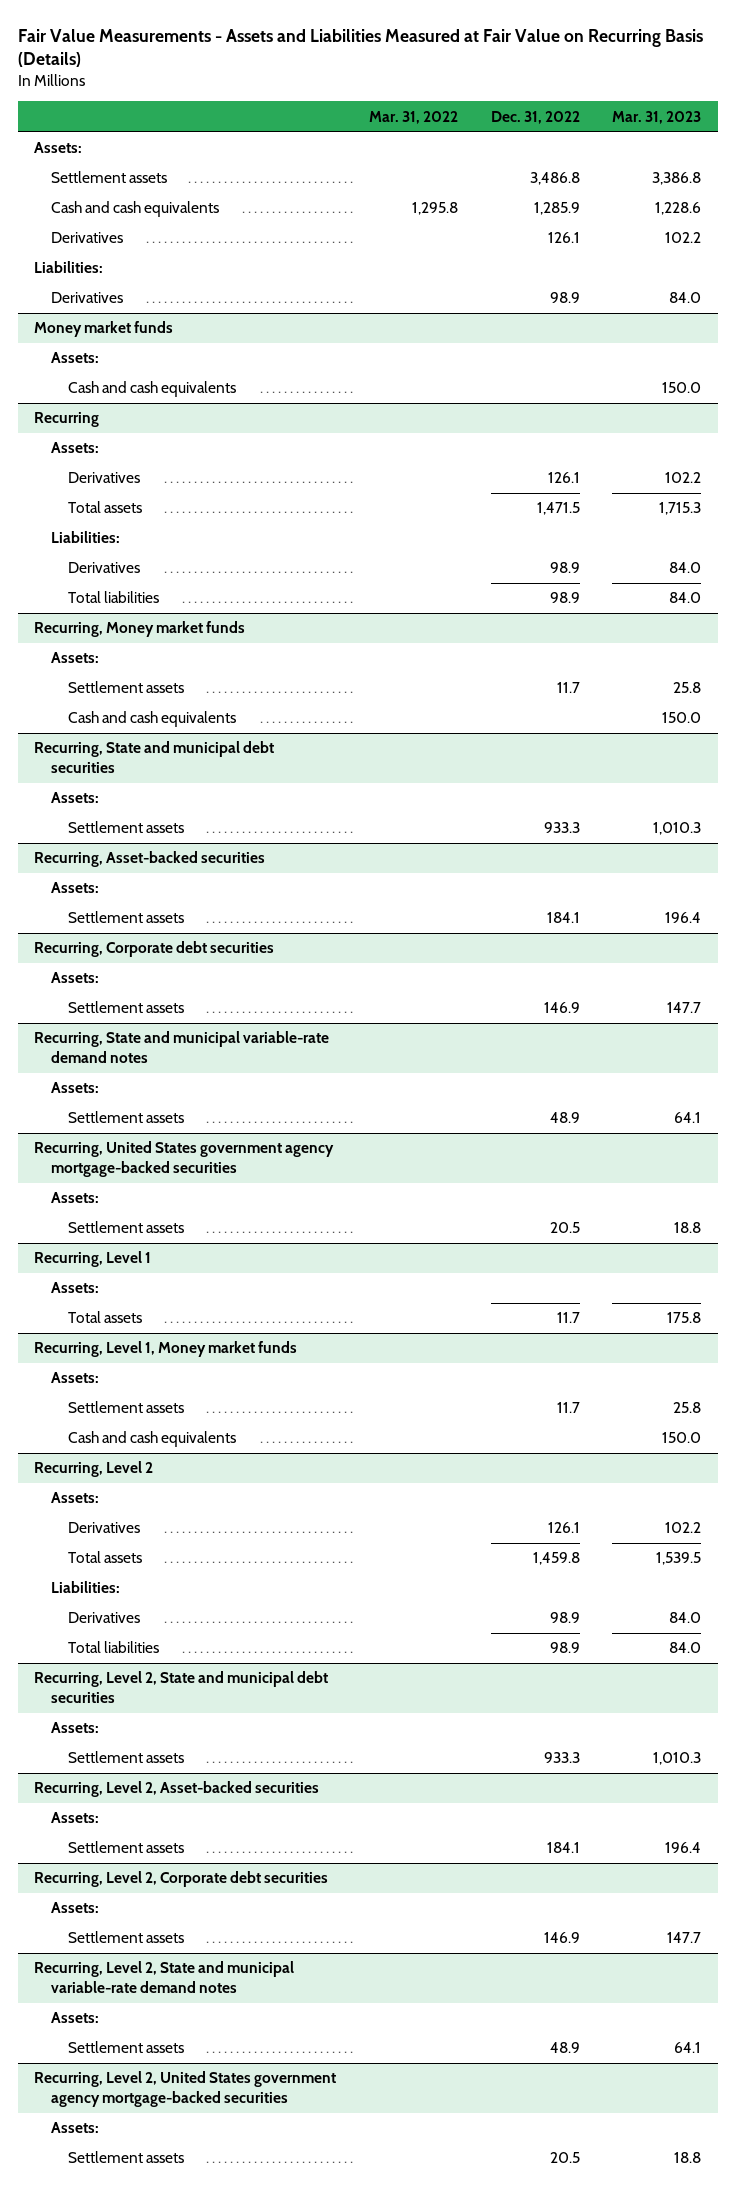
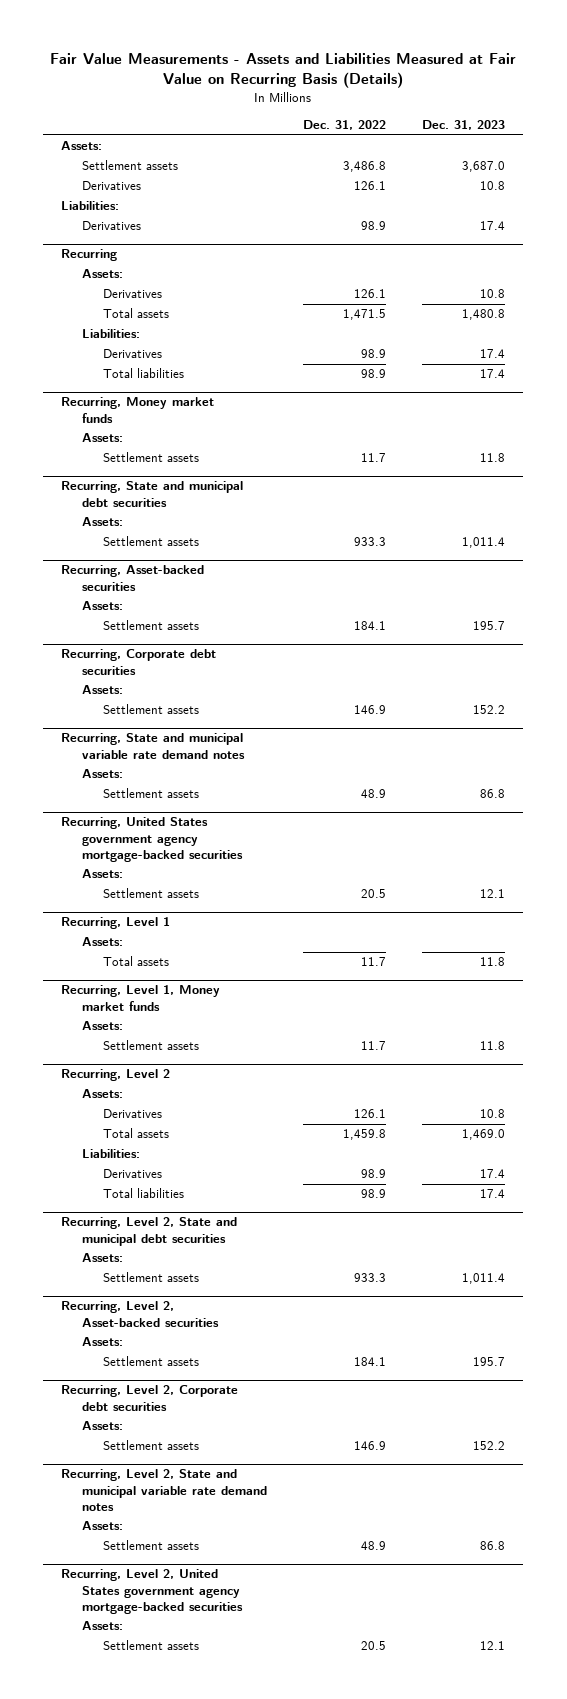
[368,110,458,124] Mar. 31, 2022 -> none
[612,110,702,124] Mar. 31, 2023 -> none
none -> [422,120,506,131] Dec. 31, 2023
[50,201,219,218] Cash and cash equivalents -> none
[34,321,174,338] Money market funds -> none
[50,352,99,364] Assets: -> none
[67,381,236,398] Cash and cash equivalents -> none
[67,711,236,728] Cash and cash equivalents -> none
[34,1031,330,1064] Recurring, State and municipal variable-rate demand notes -> [61,733,245,759] Recurring, State and municipal variable rate demand notes
[67,1431,236,1448] Cash and cash equivalents -> none
[34,1961,295,1994] Recurring, Level 2, State and municipal variable-rate demand notes -> [61,1469,267,1511] Recurring, Level 2, State and municipal variable rate demand notes

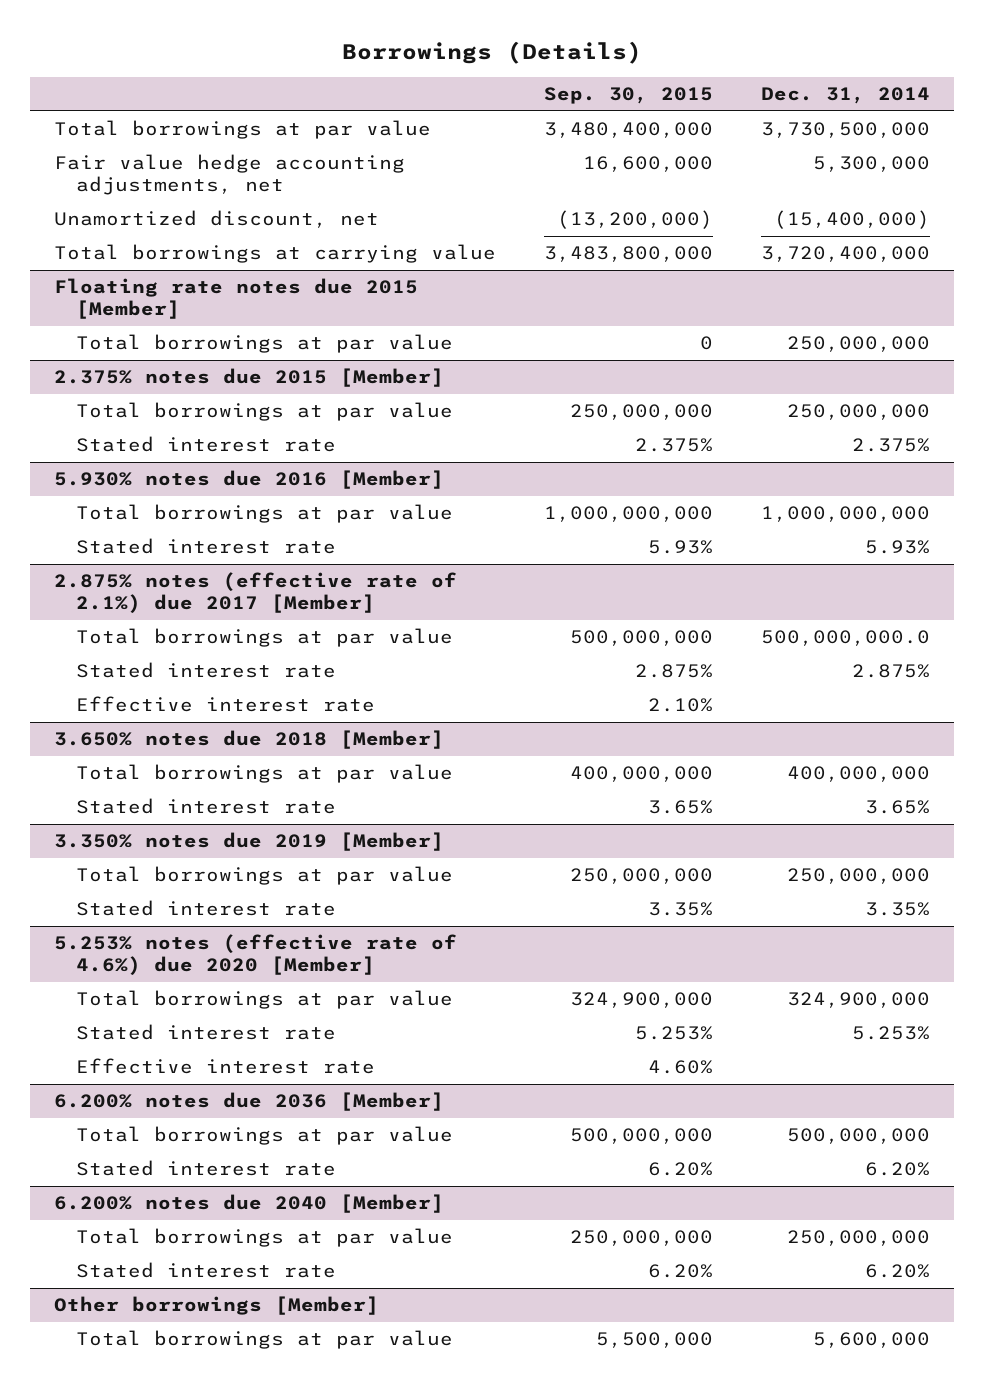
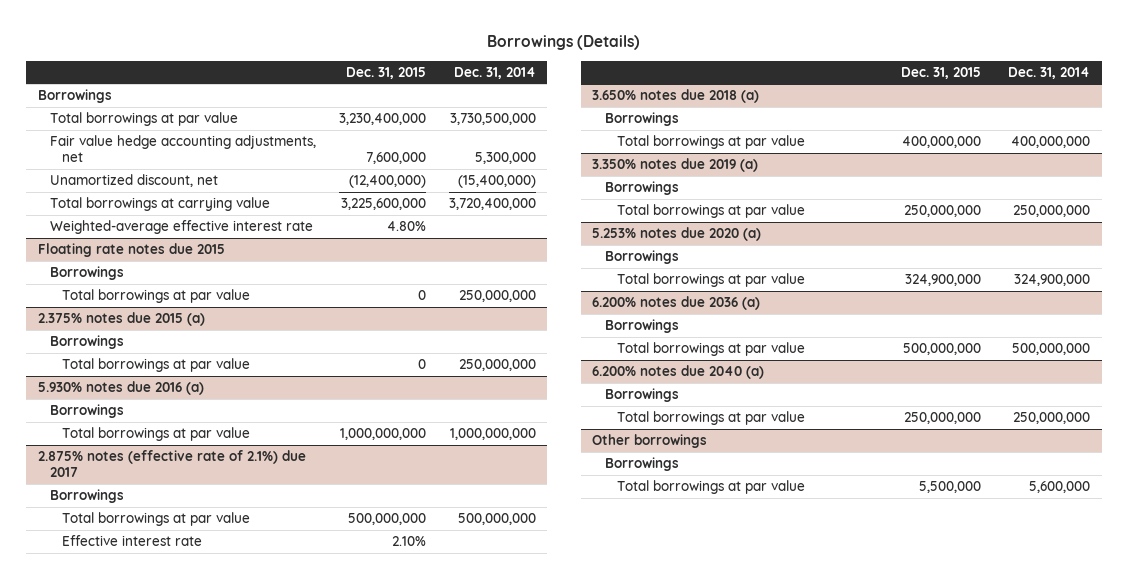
[544,87,714,105] Sep. 30, 2015 -> none
none -> [346,66,427,79] Dec. 31, 2015
none -> [37,89,112,104] Borrowings
none -> [50,220,314,235] Weighted-average effective interest rate
[54,278,419,319] Floating rate notes due 2015 [Member] -> [37,243,225,258] Floating rate notes due 2015
none -> [50,266,125,281] Borrowings
[54,368,445,388] 2.375% notes due 2015 [Member] -> [37,312,205,327] 2.375% notes due 2015 (a)
none -> [50,335,125,350] Borrowings
[76,436,337,453] Stated interest rate -> none
[54,470,445,490] 5.930% notes due 2016 [Member] -> [37,381,204,396] 5.930% notes due 2016 (a)
none -> [50,404,125,419] Borrowings
[76,538,337,555] Stated interest rate -> none
[76,662,337,679] Stated interest rate -> none
[54,572,458,613] 2.875% notes (effective rate of 2.1%) due 2017 [Member] -> [37,450,306,478] 2.875% notes (effective rate of 2.1%) due 2017
none -> [50,489,125,504] Borrowings
[760,630,930,647] 500,000,000.0 -> [457,513,536,526] 500,000,000
[54,730,445,750] 3.650% notes due 2018 [Member] -> [592,89,760,104] 3.650% notes due 2018 (a)
none -> [604,112,679,127] Borrowings
[76,798,337,815] Stated interest rate -> none
[54,832,445,852] 3.350% notes due 2019 [Member] -> [592,158,759,173] 3.350% notes due 2019 (a)
none -> [604,181,679,196] Borrowings
[76,900,337,917] Stated interest rate -> none
[54,934,458,975] 5.253% notes (effective rate of 4.6%) due 2020 [Member] -> [592,227,762,242] 5.253% notes due 2020 (a)
none -> [604,250,679,265] Borrowings
[76,1024,337,1041] Stated interest rate -> none
[76,1058,376,1075] Effective interest rate -> none
[54,1092,445,1112] 6.200% notes due 2036 [Member] -> [592,296,761,311] 6.200% notes due 2036 (a)
none -> [604,319,679,334] Borrowings
[76,1160,337,1177] Stated interest rate -> none
[54,1194,445,1214] 6.200% notes due 2040 [Member] -> [592,365,765,380] 6.200% notes due 2040 (a)
none -> [604,388,679,403] Borrowings
[76,1262,337,1279] Stated interest rate -> none
[54,1296,380,1316] Other borrowings [Member] -> [592,434,708,449] Other borrowings
none -> [604,457,679,472] Borrowings

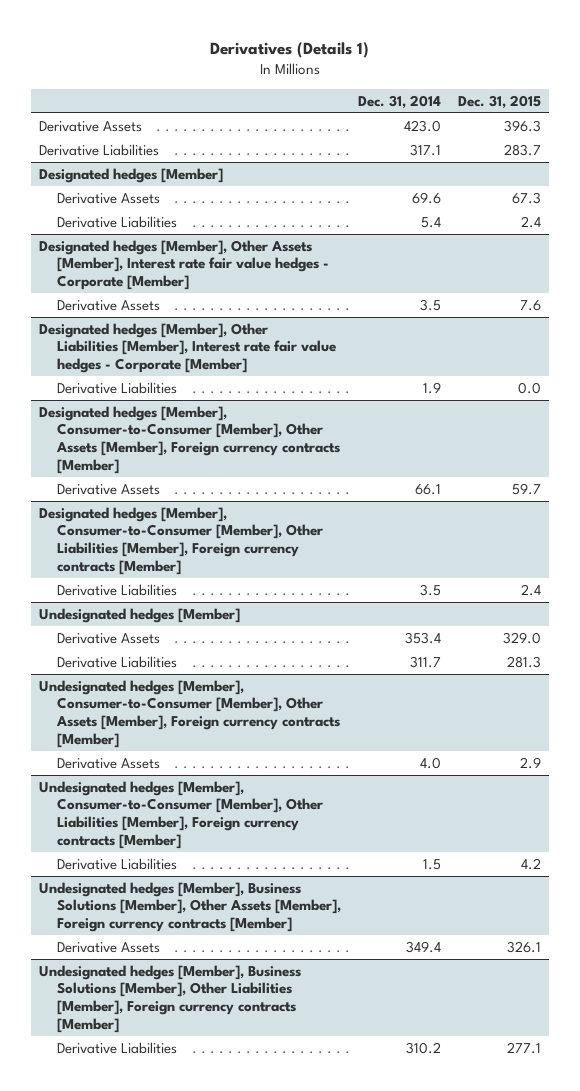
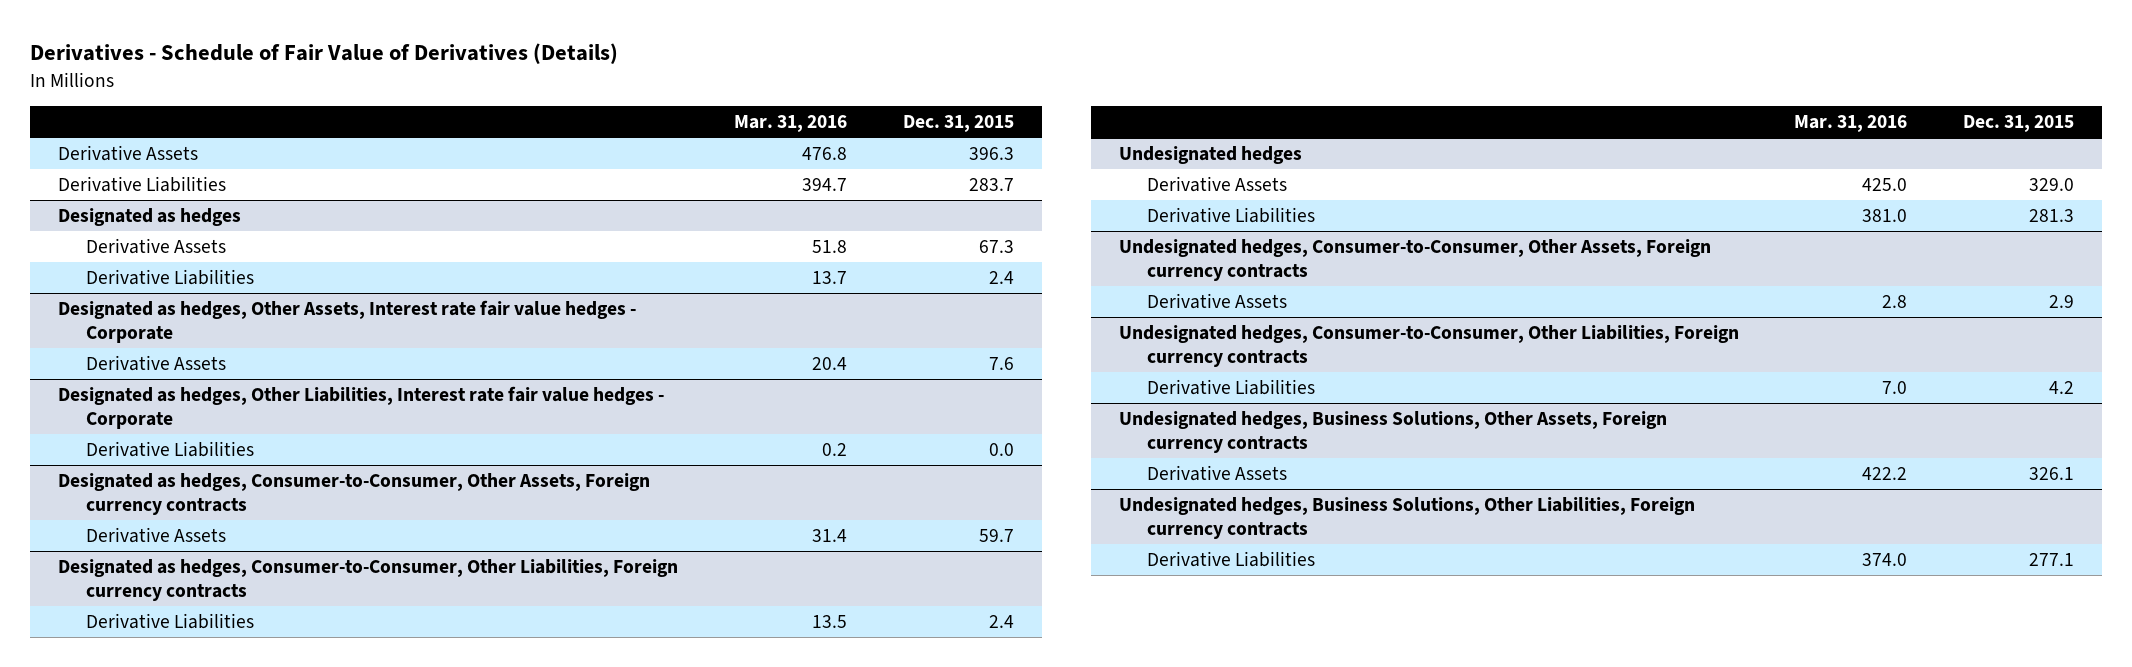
[209,41,369,58] Derivatives (Details 1) -> [30,43,619,65] Derivatives - Schedule of Fair Value of Derivatives (Details)
[357,94,441,109] Dec. 31, 2014 -> none
none -> [734,115,848,133] Mar. 31, 2016
[39,167,224,183] Designated hedges [Member] -> [58,207,242,226] Designated as hedges
[39,239,330,291] Designated hedges [Member], Other Assets [Member], Interest rate fair value hedges - Corporate [Member] -> [58,299,637,344] Designated as hedges, Other Assets, Interest rate fair value hedges - Corporate
[39,322,337,374] Designated hedges [Member], Other Liabilities [Member], Interest rate fair value hedges - Corporate [Member] -> [58,385,665,430] Designated as hedges, Other Liabilities, Interest rate fair value hedges - Corporate
[39,405,341,474] Designated hedges [Member], Consumer-to-Consumer [Member], Other Assets [Member], Foreign currency contracts [Member] -> [58,472,651,516] Designated as hedges, Consumer-to-Consumer, Other Assets, Foreign currency contracts
[39,506,324,575] Designated hedges [Member], Consumer-to-Consumer [Member], Other Liabilities [Member], Foreign currency contracts [Member] -> [58,558,679,602] Designated as hedges, Consumer-to-Consumer, Other Liabilities, Foreign currency contracts
[39,607,241,623] Undesignated hedges [Member] -> [1118,145,1302,164] Undesignated hedges
[39,679,341,748] Undesignated hedges [Member], Consumer-to-Consumer [Member], Other Assets [Member], Foreign currency contracts [Member] -> [1118,238,1711,282] Undesignated hedges, Consumer-to-Consumer, Other Assets, Foreign currency contracts
[39,780,324,849] Undesignated hedges [Member], Consumer-to-Consumer [Member], Other Liabilities [Member], Foreign currency contracts [Member] -> [1118,324,1739,368] Undesignated hedges, Consumer-to-Consumer, Other Liabilities, Foreign currency contracts
[39,881,342,933] Undesignated hedges [Member], Business Solutions [Member], Other Assets [Member], Foreign currency contracts [Member] -> [1118,410,1667,454] Undesignated hedges, Business Solutions, Other Assets, Foreign currency contracts
[39,964,302,1033] Undesignated hedges [Member], Business Solutions [Member], Other Liabilities [Member], Foreign currency contracts [Member] -> [1118,496,1695,540] Undesignated hedges, Business Solutions, Other Liabilities, Foreign currency contracts

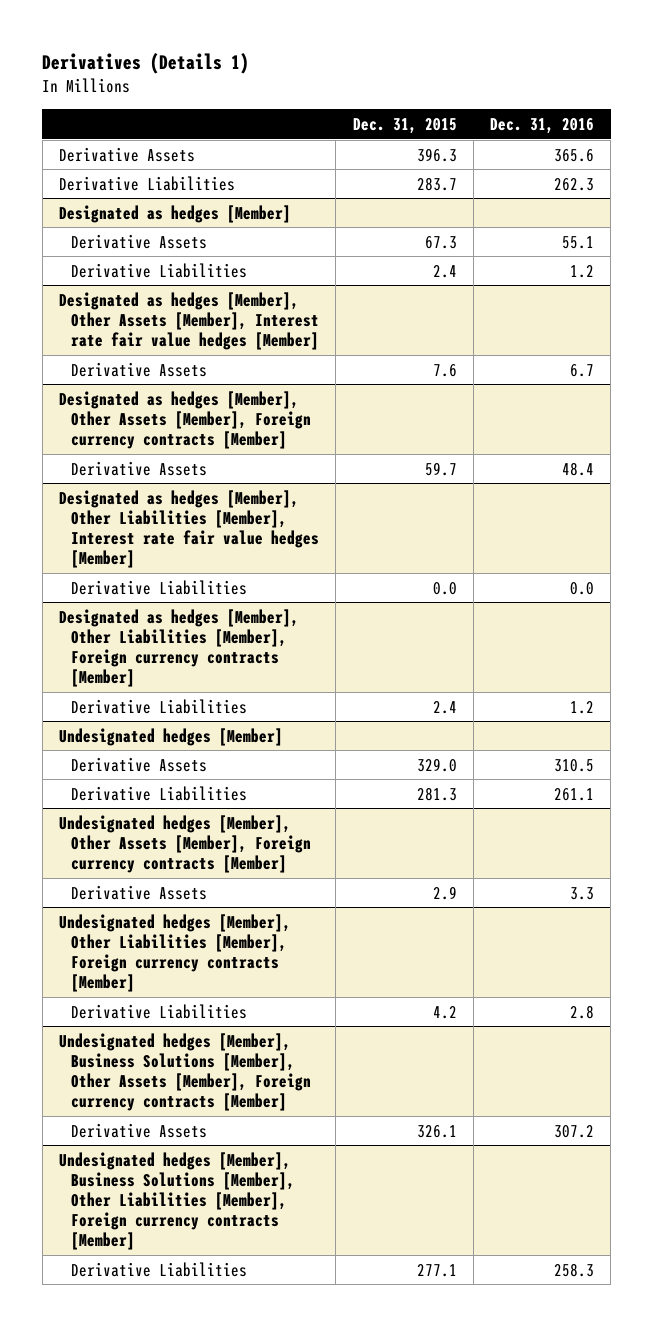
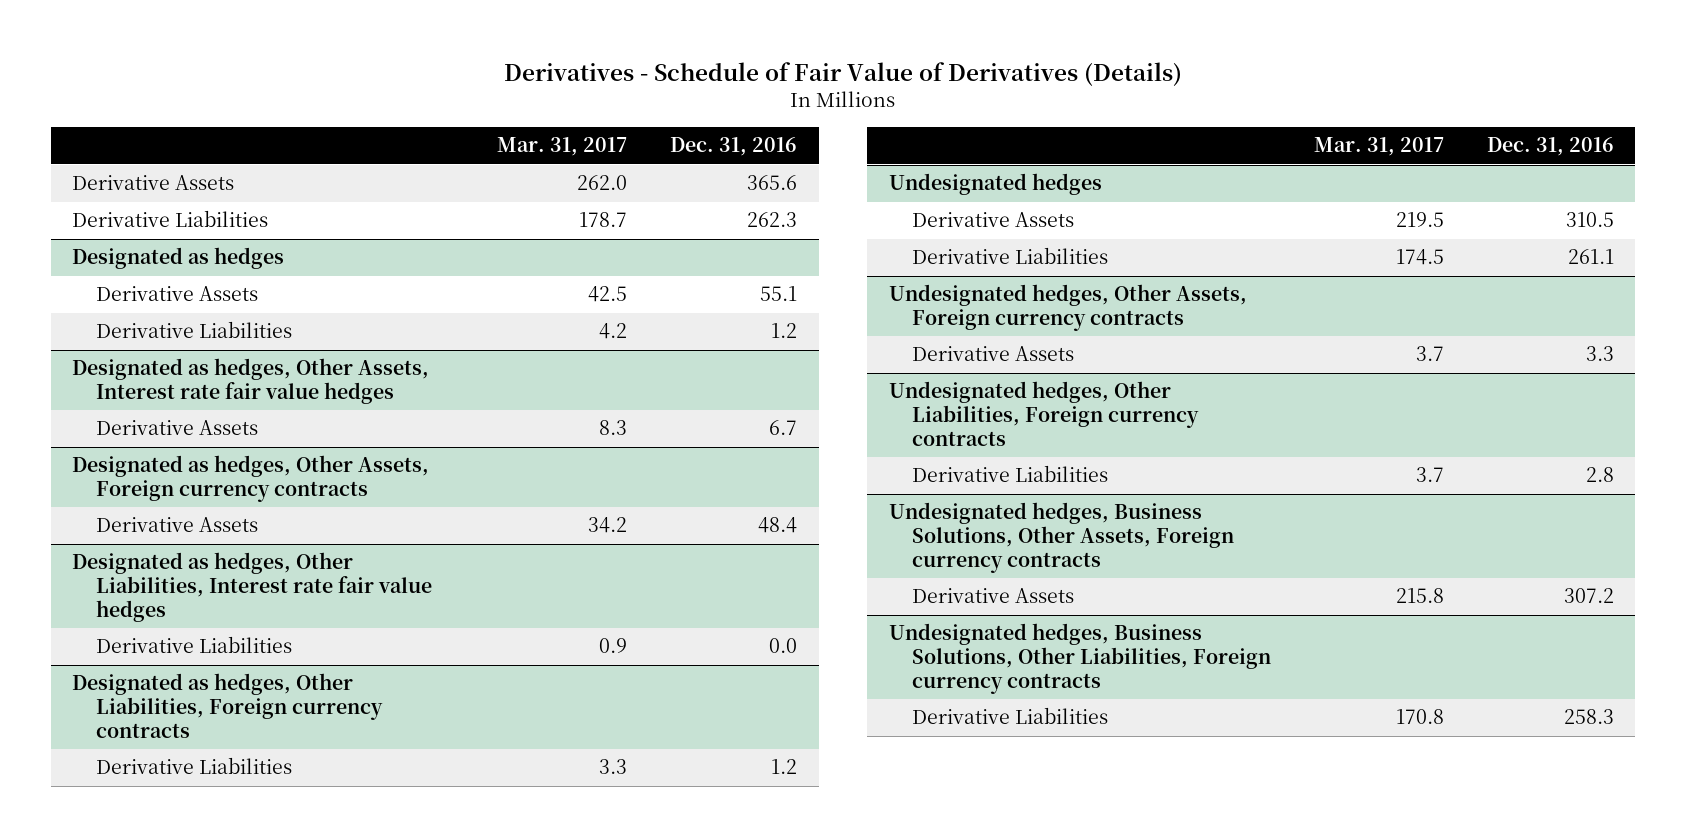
[42,52,250,74] Derivatives (Details 1) -> [503,62,1182,87] Derivatives - Schedule of Fair Value of Derivatives (Details)
[352,117,457,134] Dec. 31, 2015 -> none
none -> [497,137,628,157] Mar. 31, 2017
[59,204,292,223] Designated as hedges [Member] -> [72,247,285,270] Designated as hedges
[59,291,320,351] Designated as hedges [Member], Other Assets [Member], Interest rate fair value hedges [Member] -> [72,358,430,405] Designated as hedges, Other Assets, Interest rate fair value hedges
[59,390,312,450] Designated as hedges [Member], Other Assets [Member], Foreign currency contracts [Member] -> [72,455,430,503] Designated as hedges, Other Assets, Foreign currency contracts
[59,489,320,569] Designated as hedges [Member], Other Liabilities [Member], Interest rate fair value hedges [Member] -> [72,552,432,622] Designated as hedges, Other Liabilities, Interest rate fair value hedges
[59,608,300,688] Designated as hedges [Member], Other Liabilities [Member], Foreign currency contracts [Member] -> [72,673,383,738] Designated as hedges, Other Liabilities, Foreign currency contracts
[59,727,284,746] Undesignated hedges [Member] -> [888,173,1102,196] Undesignated hedges
[59,814,312,874] Undesignated hedges [Member], Other Assets [Member], Foreign currency contracts [Member] -> [888,284,1247,332] Undesignated hedges, Other Assets, Foreign currency contracts
[59,913,292,993] Undesignated hedges [Member], Other Liabilities [Member], Foreign currency contracts [Member] -> [888,381,1200,446] Undesignated hedges, Other Liabilities, Foreign currency contracts
[59,1032,312,1112] Undesignated hedges [Member], Business Solutions [Member], Other Assets [Member], Foreign currency contracts [Member] -> [888,502,1235,573] Undesignated hedges, Business Solutions, Other Assets, Foreign currency contracts
[59,1151,296,1251] Undesignated hedges [Member], Business Solutions [Member], Other Liabilities [Member], Foreign currency contracts [Member] -> [888,623,1272,694] Undesignated hedges, Business Solutions, Other Liabilities, Foreign currency contracts

